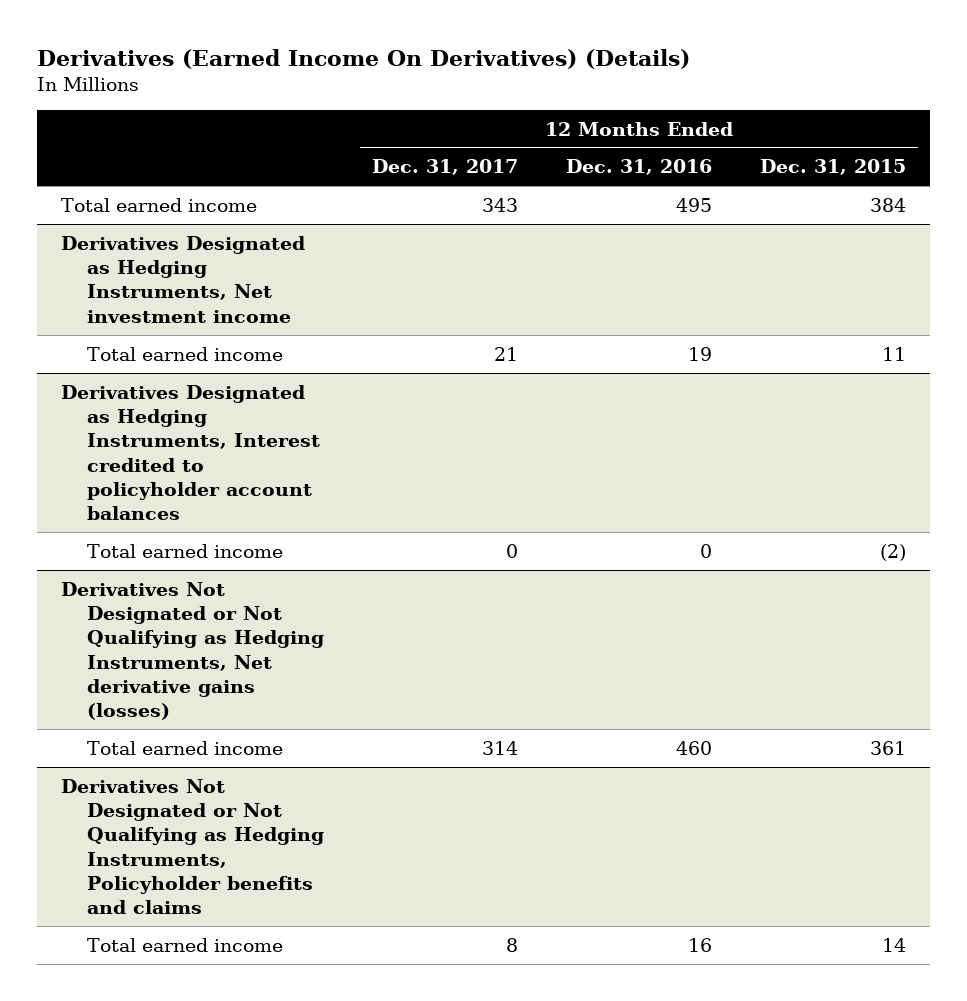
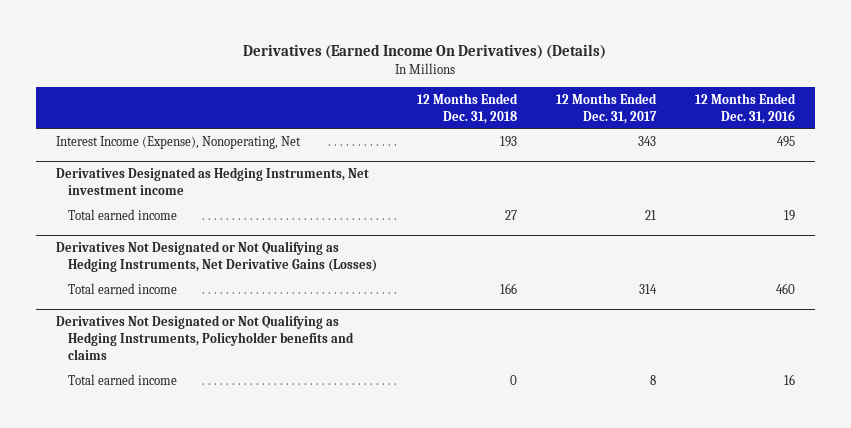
[759,159,906,176] Dec. 31, 2015 -> none
none -> [416,92,518,124] 12 Months Ended Dec. 31, 2018
[60,197,257,212] Total earned income -> [55,135,301,149] Interest Income (Expense), Nonoperating, Net
[60,384,321,521] Derivatives Designated as Hedging Instruments, Interest credited to policyholder account balances -> none
[87,543,284,558] Total earned income -> none
[60,581,325,721] Derivatives Not Designated or Not Qualifying as Hedging Instruments, Net derivative gains (losses) -> [55,241,378,272] Derivatives Not Designated or Not Qualifying as Hedging Instruments, Net Derivative Gains (Losses)

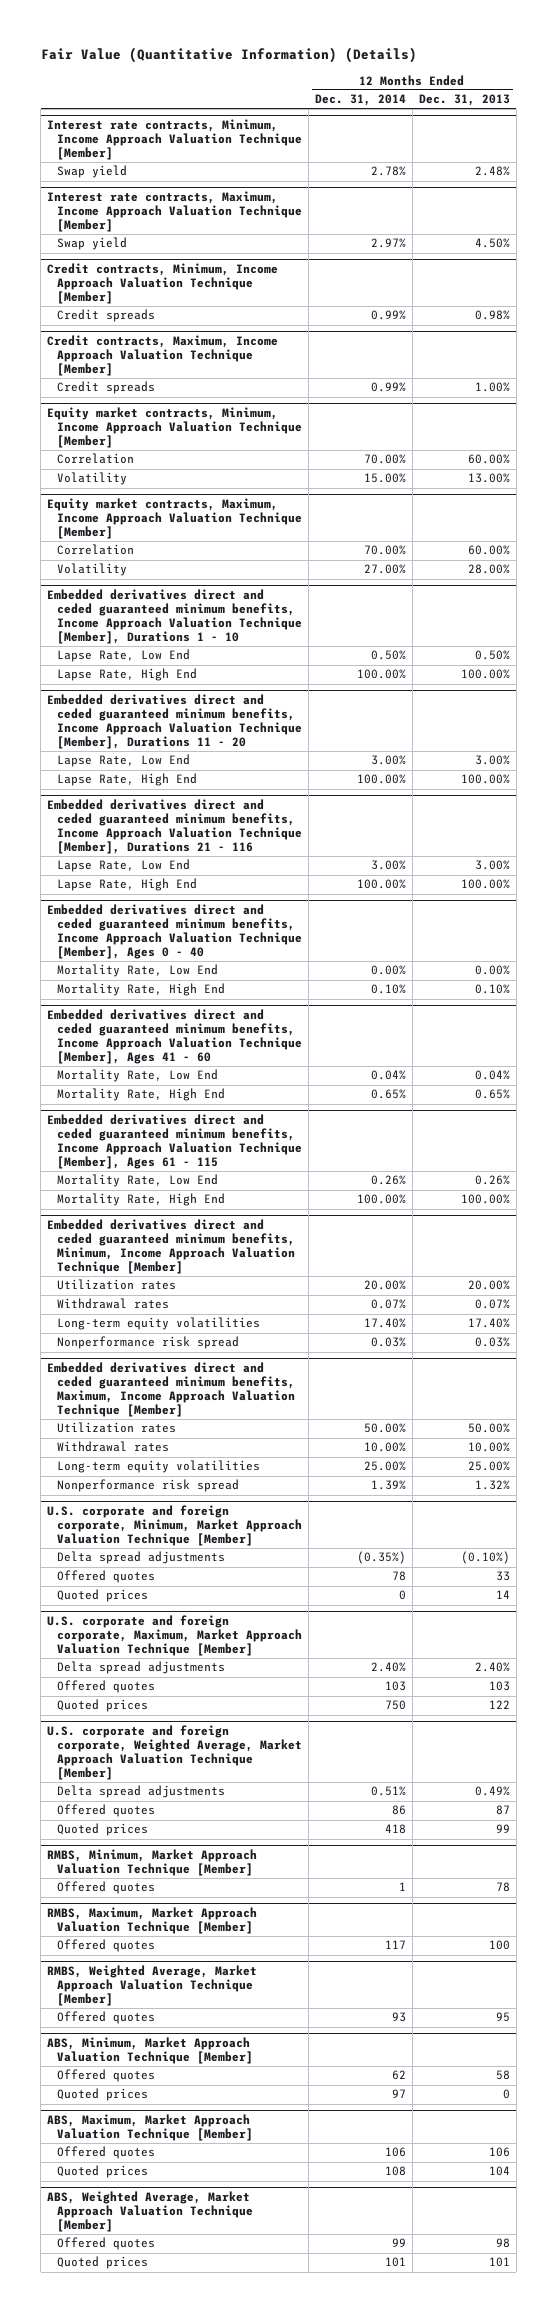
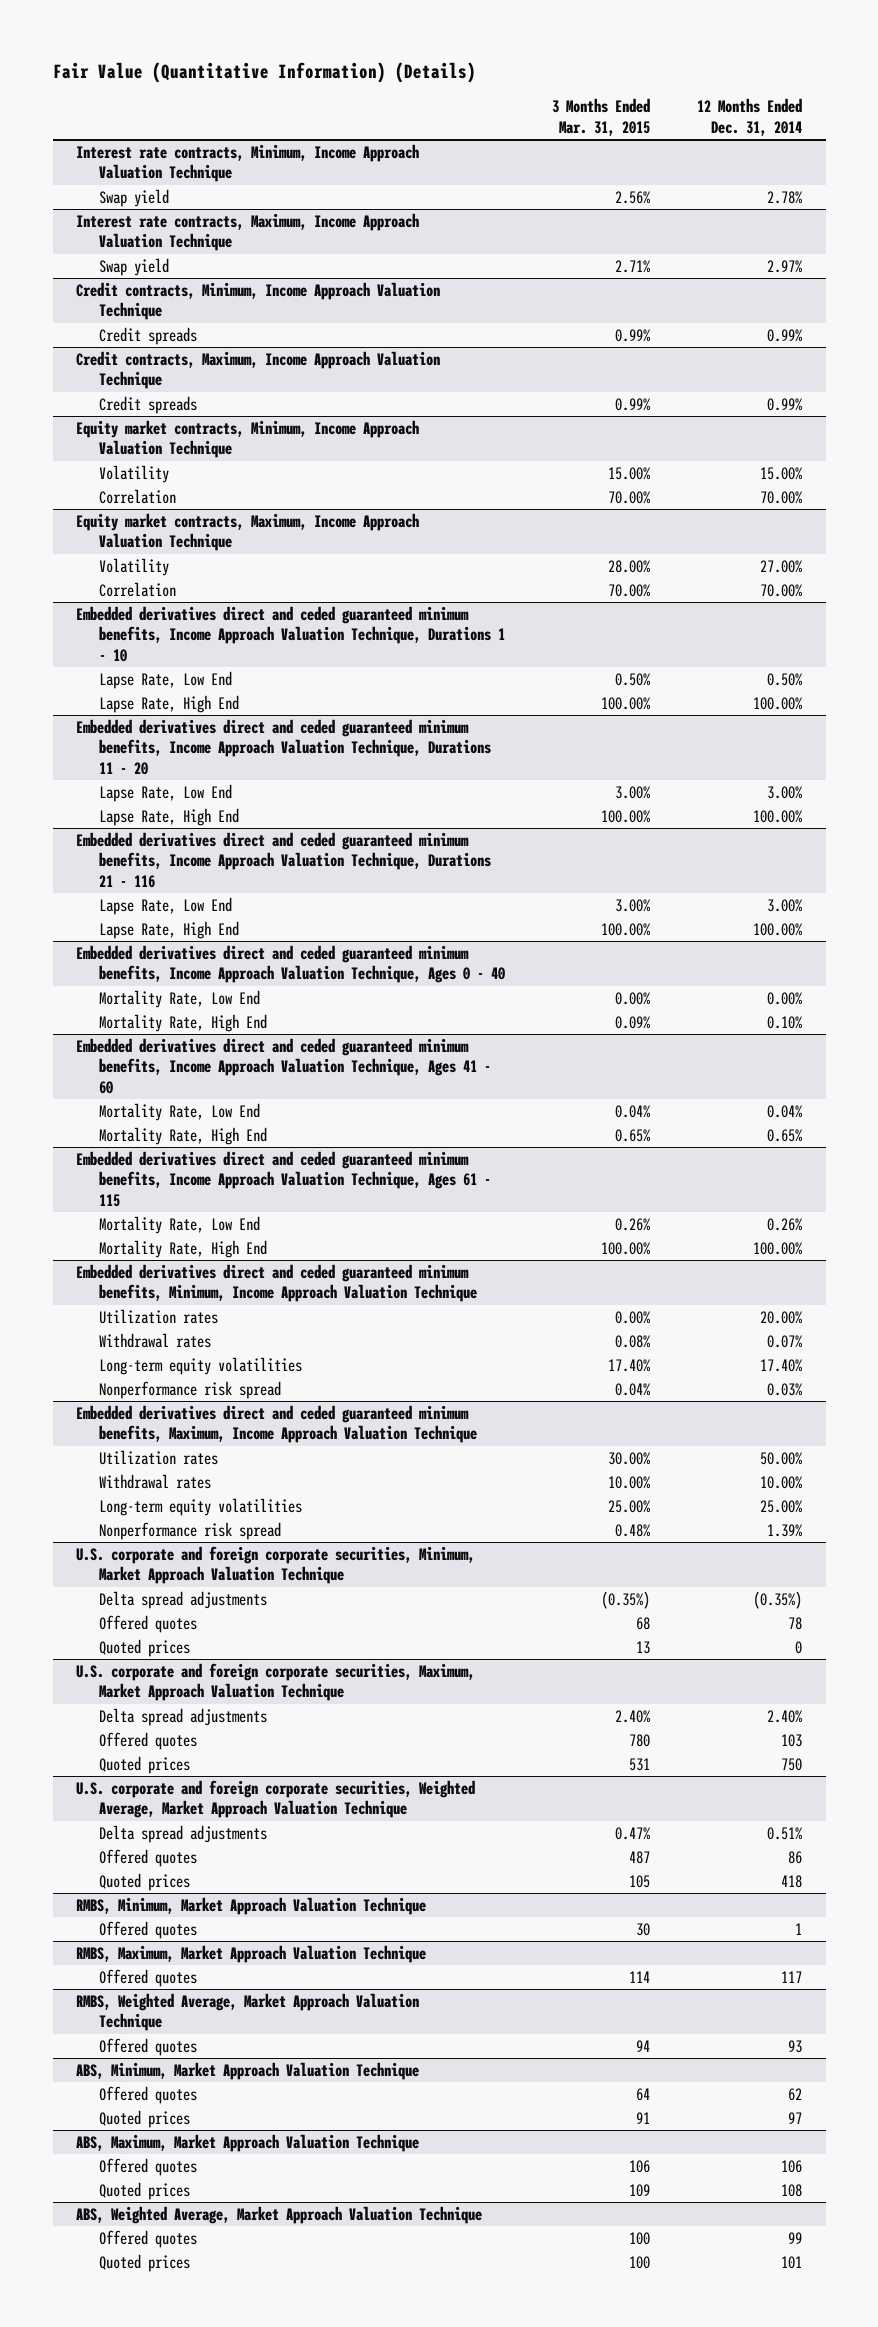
[418,94,510,107] Dec. 31, 2013 -> none
none -> [552,98,651,136] 3 Months Ended Mar. 31, 2015
[47,119,303,161] Interest rate contracts, Minimum, Income Approach Valuation Technique [Member] -> [76,143,420,183] Interest rate contracts, Minimum, Income Approach Valuation Technique
[47,191,303,233] Interest rate contracts, Maximum, Income Approach Valuation Technique [Member] -> [76,212,420,252] Interest rate contracts, Maximum, Income Approach Valuation Technique
[47,263,279,305] Credit contracts, Minimum, Income Approach Valuation Technique [Member] -> [76,281,441,321] Credit contracts, Minimum, Income Approach Valuation Technique
[47,335,279,377] Credit contracts, Maximum, Income Approach Valuation Technique [Member] -> [76,350,441,390] Credit contracts, Maximum, Income Approach Valuation Technique
[57,453,135,465] Correlation -> none
[47,407,303,449] Equity market contracts, Minimum, Income Approach Valuation Technique [Member] -> [76,419,420,459] Equity market contracts, Minimum, Income Approach Valuation Technique
[47,498,303,540] Equity market contracts, Maximum, Income Approach Valuation Technique [Member] -> none
none -> [76,512,420,552] Equity market contracts, Maximum, Income Approach Valuation Technique
none -> [99,581,177,597] Correlation
[47,589,303,645] Embedded derivatives direct and ceded guaranteed minimum benefits, Income Approach Valuation Technique [Member], Durations 1 - 10 -> [76,605,506,662] Embedded derivatives direct and ceded guaranteed minimum benefits, Income Approach Valuation Technique, Durations 1 - 10
[47,694,303,750] Embedded derivatives direct and ceded guaranteed minimum benefits, Income Approach Valuation Technique [Member], Durations 11 - 20 -> [76,718,492,775] Embedded derivatives direct and ceded guaranteed minimum benefits, Income Approach Valuation Technique, Durations 11 - 20
[47,799,303,855] Embedded derivatives direct and ceded guaranteed minimum benefits, Income Approach Valuation Technique [Member], Durations 21 - 116 -> [76,831,492,888] Embedded derivatives direct and ceded guaranteed minimum benefits, Income Approach Valuation Technique, Durations 21 - 116
[47,904,303,960] Embedded derivatives direct and ceded guaranteed minimum benefits, Income Approach Valuation Technique [Member], Ages 0 - 40 -> [76,944,506,984] Embedded derivatives direct and ceded guaranteed minimum benefits, Income Approach Valuation Technique, Ages 0 - 40
[47,1009,303,1065] Embedded derivatives direct and ceded guaranteed minimum benefits, Income Approach Valuation Technique [Member], Ages 41 - 60 -> [76,1037,492,1094] Embedded derivatives direct and ceded guaranteed minimum benefits, Income Approach Valuation Technique, Ages 41 - 60
[47,1114,303,1170] Embedded derivatives direct and ceded guaranteed minimum benefits, Income Approach Valuation Technique [Member], Ages 61 - 115 -> [76,1150,492,1207] Embedded derivatives direct and ceded guaranteed minimum benefits, Income Approach Valuation Technique, Ages 61 - 115
[47,1219,296,1275] Embedded derivatives direct and ceded guaranteed minimum benefits, Minimum, Income Approach Valuation Technique [Member] -> [76,1263,478,1303] Embedded derivatives direct and ceded guaranteed minimum benefits, Minimum, Income Approach Valuation Technique
[47,1362,296,1418] Embedded derivatives direct and ceded guaranteed minimum benefits, Maximum, Income Approach Valuation Technique [Member] -> [76,1404,478,1444] Embedded derivatives direct and ceded guaranteed minimum benefits, Maximum, Income Approach Valuation Technique
[47,1505,303,1547] U.S. corporate and foreign corporate, Minimum, Market Approach Valuation Technique [Member] -> [76,1545,476,1585] U.S. corporate and foreign corporate securities, Minimum, Market Approach Valuation Technique
[47,1615,303,1657] U.S. corporate and foreign corporate, Maximum, Market Approach Valuation Technique [Member] -> [76,1662,476,1702] U.S. corporate and foreign corporate securities, Maximum, Market Approach Valuation Technique
[47,1725,303,1781] U.S. corporate and foreign corporate, Weighted Average, Market Approach Valuation Technique [Member] -> [76,1779,476,1819] U.S. corporate and foreign corporate securities, Weighted Average, Market Approach Valuation Technique
[47,1849,258,1877] RMBS, Minimum, Market Approach Valuation Technique [Member] -> [76,1896,427,1915] RMBS, Minimum, Market Approach Valuation Technique
[47,1907,258,1935] RMBS, Maximum, Market Approach Valuation Technique [Member] -> [76,1944,427,1963] RMBS, Maximum, Market Approach Valuation Technique
[47,1965,258,2007] RMBS, Weighted Average, Market Approach Valuation Technique [Member] -> [76,1992,420,2032] RMBS, Weighted Average, Market Approach Valuation Technique
[47,2037,254,2065] ABS, Minimum, Market Approach Valuation Technique [Member] -> [76,2061,420,2080] ABS, Minimum, Market Approach Valuation Technique
[47,2114,254,2142] ABS, Maximum, Market Approach Valuation Technique [Member] -> [76,2133,420,2152] ABS, Maximum, Market Approach Valuation Technique
[47,2191,254,2233] ABS, Weighted Average, Market Approach Valuation Technique [Member] -> [76,2205,483,2224] ABS, Weighted Average, Market Approach Valuation Technique

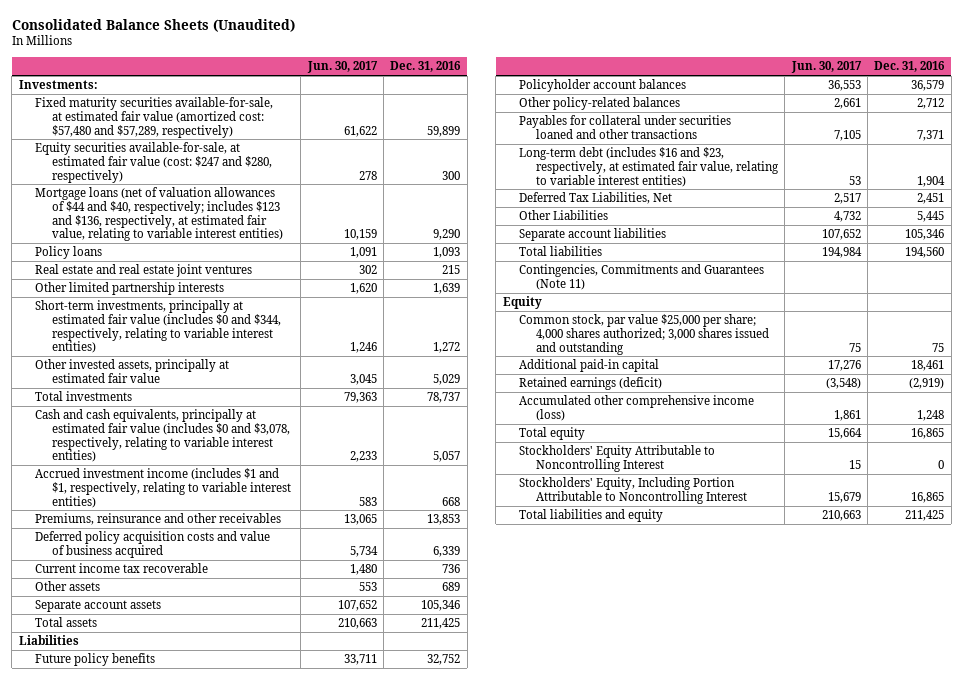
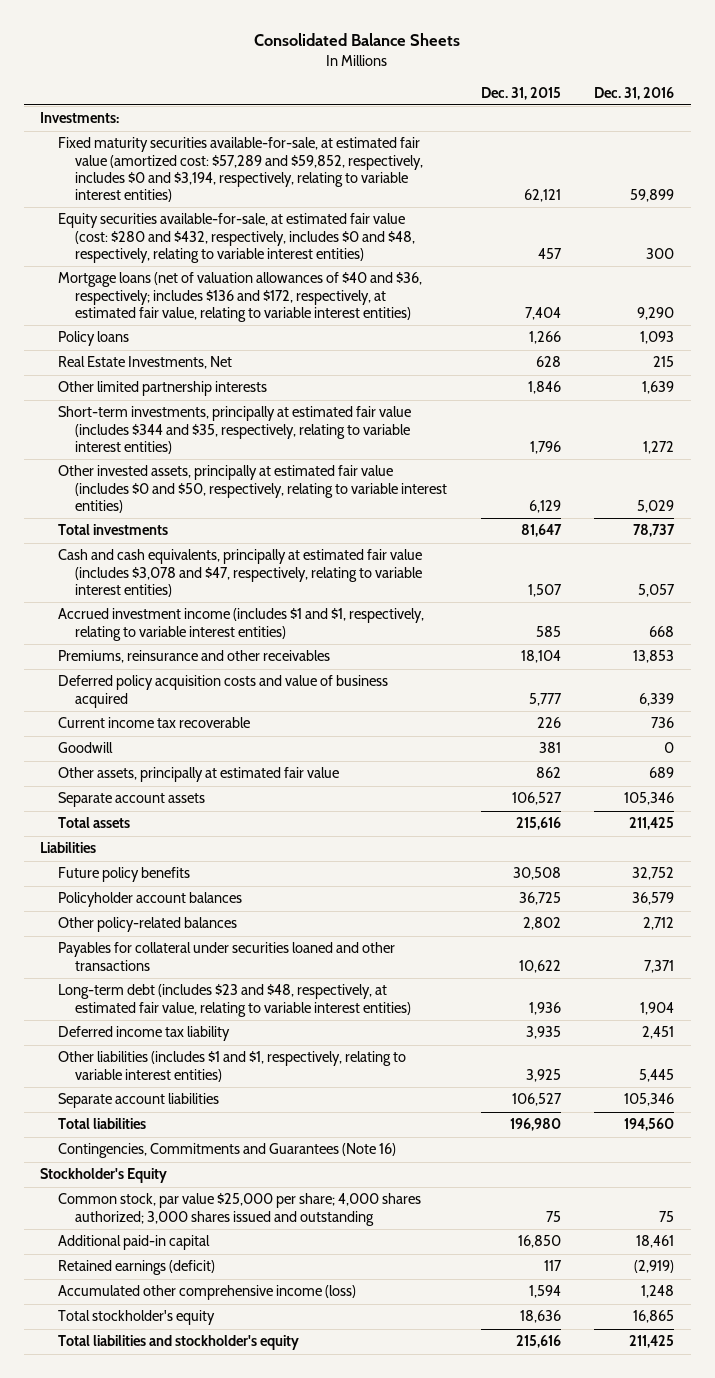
[11,18,295,32] Consolidated Balance Sheets (Unaudited) -> [254,33,461,47] Consolidated Balance Sheets
[306,61,378,74] Jun. 30, 2017 -> none
none -> [480,86,561,100] Dec. 31, 2015
[35,97,274,138] Fixed maturity securities available-for-sale, at estimated fair value (amortized cost: $57,480 and $57,289, respectively) -> [57,137,423,203] Fixed maturity securities available-for-sale, at estimated fair value (amortized cost: $57,289 and $59,852, respectively, includes $0 and $3,194, respectively, relating to variable interest entities)
[35,142,272,183] Equity securities available-for-sale, at estimated fair value (cost: $247 and $280, respectively) -> [57,213,415,263] Equity securities available-for-sale, at estimated fair value (cost: $280 and $432, respectively, includes $0 and $48, respectively, relating to variable interest entities)
[35,187,283,242] Mortgage loans (net of valuation allowances of $44 and $40, respectively; includes $123 and $136, respectively, at estimated fair value, relating to variable interest entities) -> [57,272,422,322] Mortgage loans (net of valuation allowances of $40 and $36, respectively; includes $136 and $172, respectively, at estimated fair value, relating to variable interest entities)
[35,264,253,278] Real estate and real estate joint ventures -> [57,356,232,370] Real Estate Investments, Net
[35,300,281,354] Short-term investments, principally at estimated fair value (includes $0 and $344, respectively, relating to variable interest entities) -> [57,406,411,454] Short-term investments, principally at estimated fair value (includes $344 and $35, respectively, relating to variable interest entities)
[35,359,230,383] Other invested assets, principally at estimated fair value -> [57,465,447,513] Other invested assets, principally at estimated fair value (includes $0 and $50, respectively, relating to variable interest entities)
[35,409,290,463] Cash and cash equivalents, principally at estimated fair value (includes $0 and $3,078, respectively, relating to variable interest entities) -> [57,549,422,597] Cash and cash equivalents, principally at estimated fair value (includes $3,078 and $47, respectively, relating to variable interest entities)
none -> [57,742,113,754] Goodwill
[35,581,101,592] Other assets -> [57,767,339,783] Other assets, principally at estimated fair value
[519,147,779,187] Long-term debt (includes $16 and $23, respectively, at estimated fair value, relating to variable interest entities) -> [57,984,411,1017] Long-term debt (includes $23 and $48, respectively, at estimated fair value, relating to variable interest entities)
[519,192,673,205] Deferred Tax Liabilities, Net -> [57,1026,230,1042] Deferred income tax liability
[519,210,609,221] Other Liabilities -> [57,1051,406,1082] Other liabilities (includes $1 and $1, respectively, relating to variable interest entities)
[519,264,765,290] Contingencies, Commitments and Guarantees (Note 11) -> [57,1143,396,1159] Contingencies, Commitments and Guarantees (Note 16)
[502,296,542,310] Equity -> [40,1168,168,1184] Stockholder's Equity
[519,445,716,472] Stockholders' Equity Attributable to Noncontrolling Interest -> none
[519,477,747,504] Stockholders' Equity, Including Portion Attributable to Noncontrolling Interest -> none
[519,427,586,441] Total equity -> [57,1310,215,1326] Total stockholder's equity
[519,509,664,523] Total liabilities and equity -> [57,1335,299,1351] Total liabilities and stockholder's equity

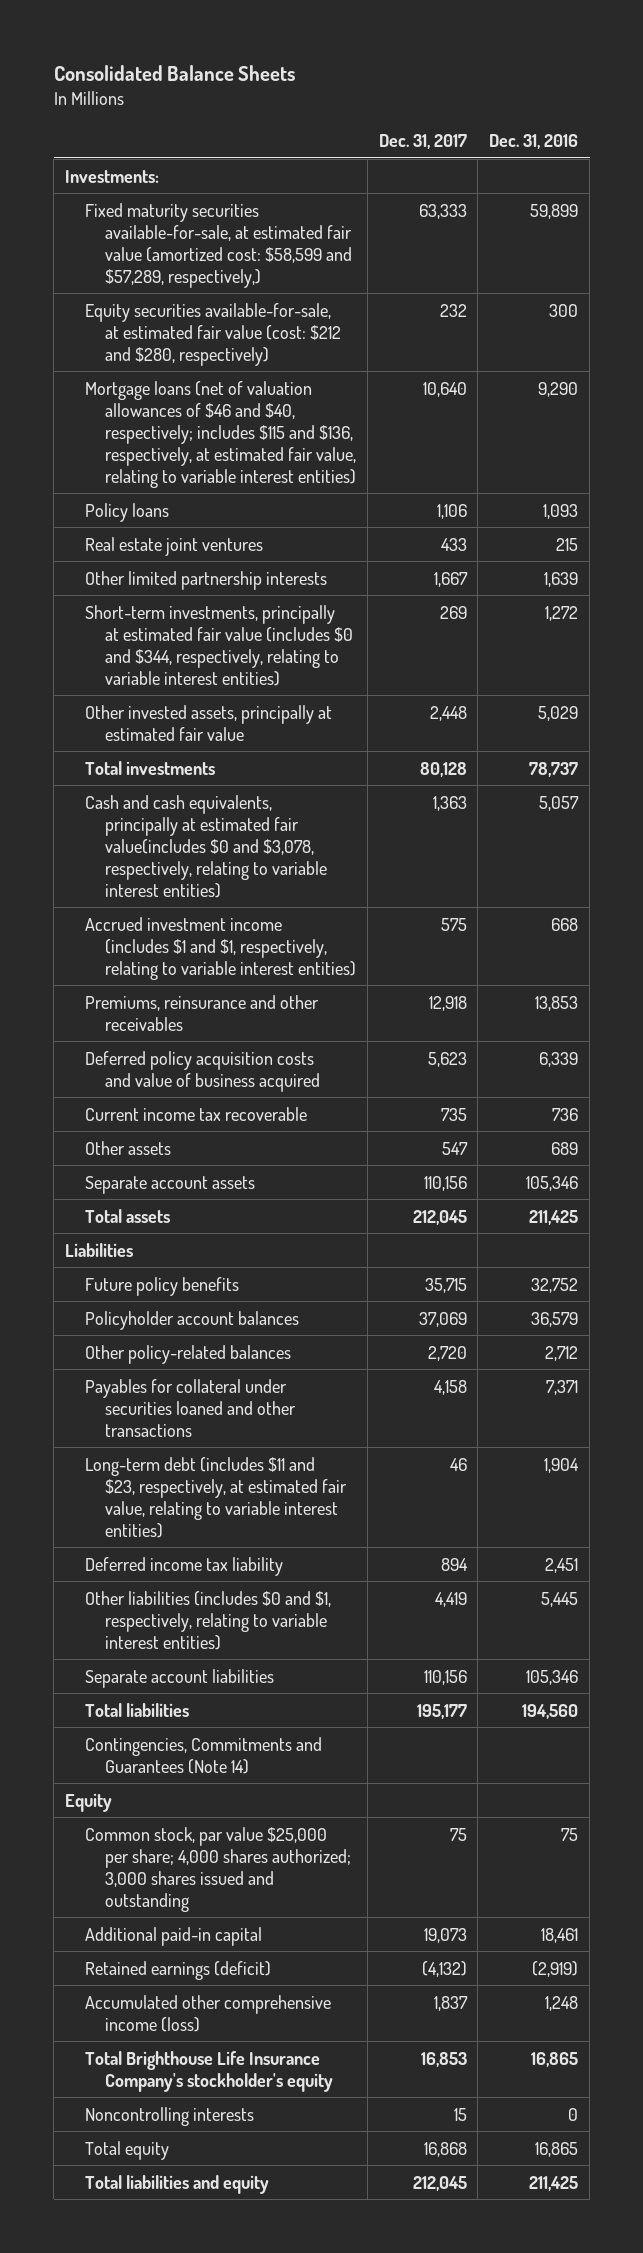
[480,86,561,100] Dec. 31, 2015 -> none
none -> [378,134,467,150] Dec. 31, 2017
[57,137,423,203] Fixed maturity securities available-for-sale, at estimated fair value (amortized cost: $57,289 and $59,852, respectively, includes $0 and $3,194, respectively, relating to variable interest entities) -> [84,202,352,288] Fixed maturity securities available-for-sale, at estimated fair value (amortized cost: $58,599 and $57,289, respectively,)
[57,213,415,263] Equity securities available-for-sale, at estimated fair value (cost: $280 and $432, respectively, includes $0 and $48, respectively, relating to variable interest entities) -> [84,302,341,366] Equity securities available-for-sale, at estimated fair value (cost: $212 and $280, respectively)
[57,272,422,322] Mortgage loans (net of valuation allowances of $40 and $36, respectively; includes $136 and $172, respectively, at estimated fair value, relating to variable interest entities) -> [84,380,356,488] Mortgage loans (net of valuation allowances of $46 and $40, respectively; includes $115 and $136, respectively, at estimated fair value, relating to variable interest entities)
[57,356,232,370] Real Estate Investments, Net -> [84,536,263,556] Real estate joint ventures
[57,406,411,454] Short-term investments, principally at estimated fair value (includes $344 and $35, respectively, relating to variable interest entities) -> [84,604,353,686] Short-term investments, principally at estimated fair value (includes $0 and $344, respectively, relating to variable interest entities)
[57,465,447,513] Other invested assets, principally at estimated fair value (includes $0 and $50, respectively, relating to variable interest entities) -> [84,704,332,741] Other invested assets, principally at estimated fair value
[57,549,422,597] Cash and cash equivalents, principally at estimated fair value (includes $3,078 and $47, respectively, relating to variable interest entities) -> [84,794,327,898] Cash and cash equivalents, principally at estimated fair value(includes $0 and $3,078, respectively, relating to variable interest entities)
[57,742,113,754] Goodwill -> none
[57,767,339,783] Other assets, principally at estimated fair value -> [84,1140,171,1155] Other assets
[57,984,411,1017] Long-term debt (includes $23 and $48, respectively, at estimated fair value, relating to variable interest entities) -> [84,1456,347,1538] Long-term debt (includes $11 and $23, respectively, at estimated fair value, relating to variable interest entities)
[57,1051,406,1082] Other liabilities (includes $1 and $1, respectively, relating to variable interest entities) -> [84,1590,331,1650] Other liabilities (includes $0 and $1, respectively, relating to variable interest entities)
[57,1143,396,1159] Contingencies, Commitments and Guarantees (Note 16) -> [84,1736,322,1774] Contingencies, Commitments and Guarantees (Note 14)
[40,1168,168,1184] Stockholder's Equity -> [64,1792,112,1812] Equity
[57,1310,215,1326] Total stockholder's equity -> [84,2050,333,2092] Total Brighthouse Life Insurance Company's stockholder's equity
none -> [84,2106,254,2126] Noncontrolling interests
none -> [84,2140,169,2160] Total equity
[57,1335,299,1351] Total liabilities and stockholder's equity -> [84,2174,269,2194] Total liabilities and equity

